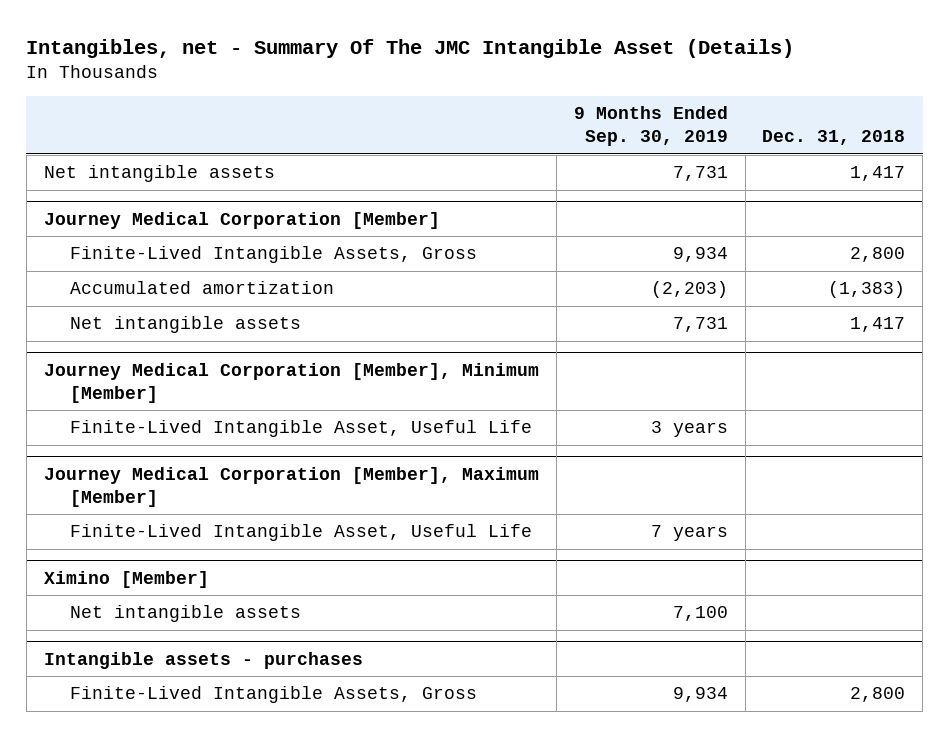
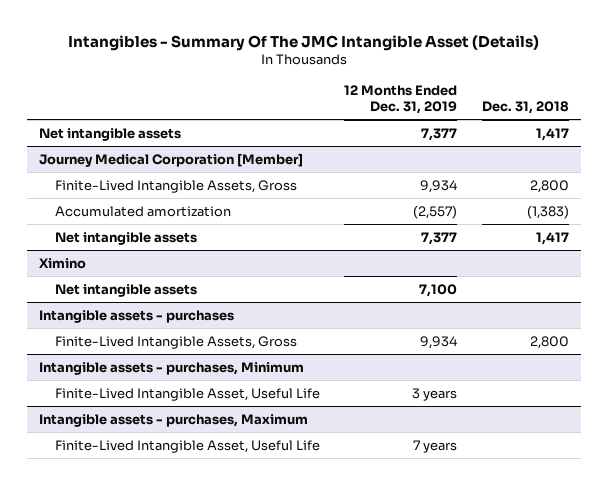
[26,38,795,58] Intangibles, net - Summary Of The JMC Intangible Asset (Details) -> [68,34,540,51] Intangibles - Summary Of The JMC Intangible Asset (Details)
[573,106,728,147] 9 Months Ended Sep. 30, 2019 -> none
none -> [344,84,458,114] 12 Months Ended Dec. 31, 2019
[43,362,539,403] Journey Medical Corporation [Member], Minimum [Member] -> none
[70,420,533,438] Finite-Lived Intangible Asset, Useful Life -> none
[43,466,539,507] Journey Medical Corporation [Member], Maximum [Member] -> none
[70,524,533,542] Finite-Lived Intangible Asset, Useful Life -> none
[43,570,209,588] Ximino [Member] -> [39,257,87,269] Ximino
none -> [39,361,305,375] Intangible assets - purchases, Minimum
none -> [54,387,320,401] Finite-Lived Intangible Asset, Useful Life
none -> [39,413,309,427] Intangible assets - purchases, Maximum
none -> [54,439,320,453] Finite-Lived Intangible Asset, Useful Life

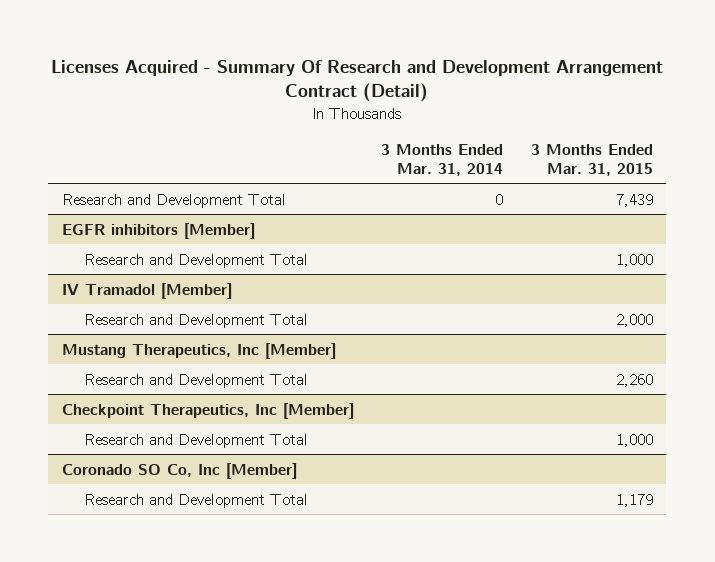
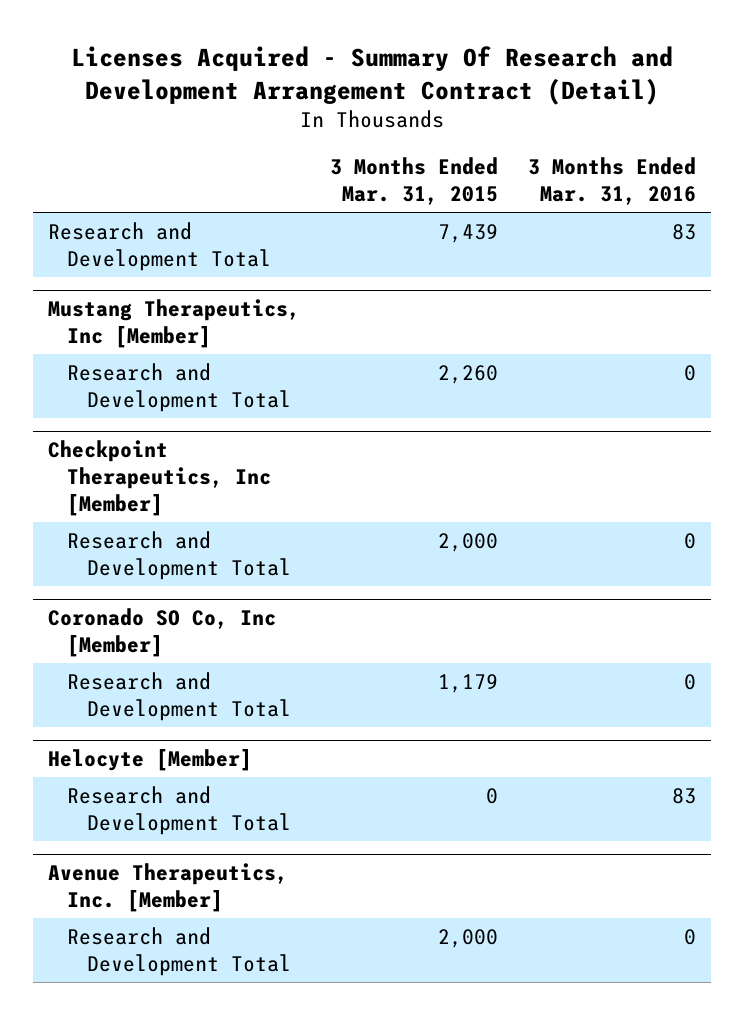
[381,143,504,176] 3 Months Ended Mar. 31, 2014 -> none
none -> [527,157,696,205] 3 Months Ended Mar. 31, 2016
[62,222,256,239] EGFR inhibitors [Member] -> none
[84,253,309,268] Research and Development Total -> none
[62,282,233,299] IV Tramadol [Member] -> none
[84,313,309,328] Research and Development Total -> none
[615,433,653,447] 1,000 -> [437,532,498,552] 2,000
none -> [48,749,253,772] Helocyte [Member]
none -> [67,785,291,835] Research and Development Total
none -> [48,863,289,913] Avenue Therapeutics, Inc. [Member]
none -> [67,926,291,976] Research and Development Total

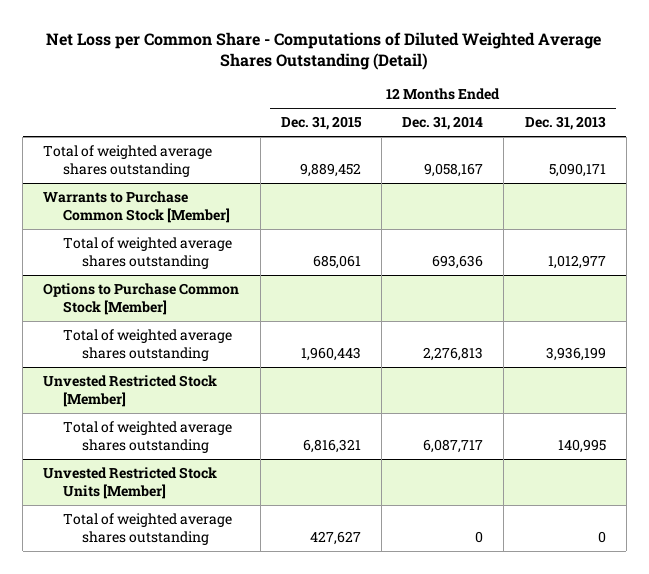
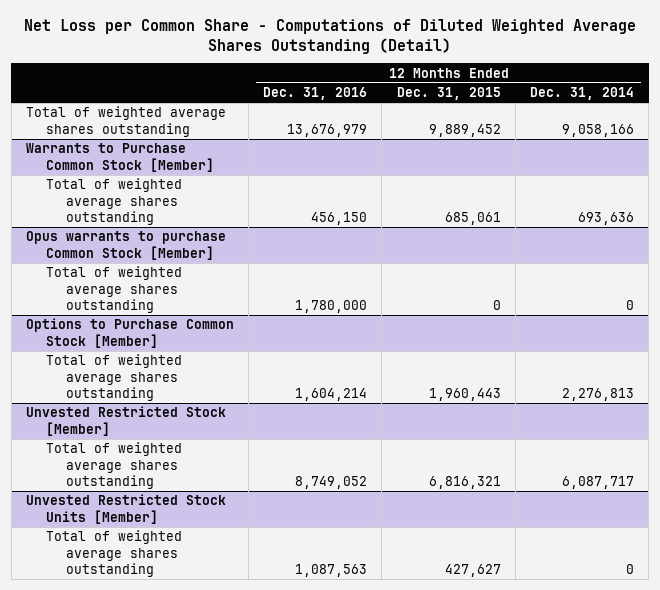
[524,116,606,131] Dec. 31, 2013 -> none
none -> [263,87,368,101] Dec. 31, 2016
[424,162,484,177] 9,058,167 -> [561,123,634,137] 9,058,166
none -> [26,231,227,260] Opus warrants to purchase Common Stock [Member]
none -> [45,266,182,314] Total of weighted average shares outstanding

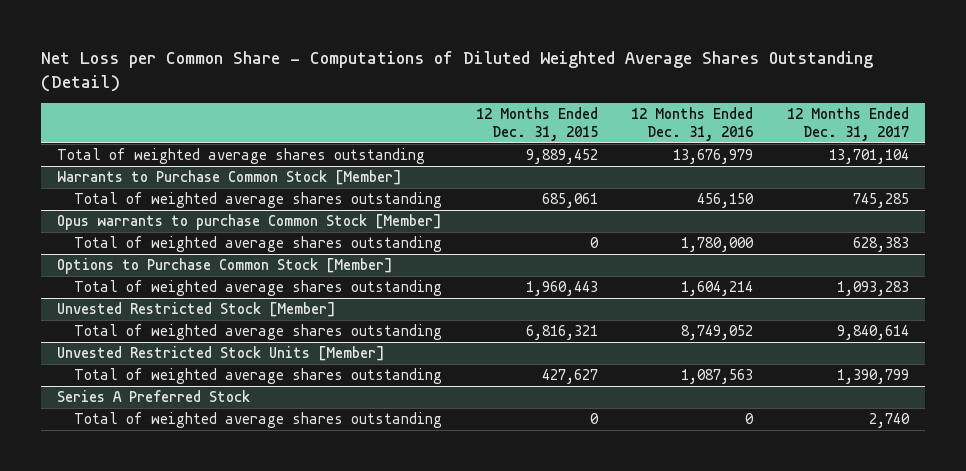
[529,87,634,101] Dec. 31, 2014 -> none
none -> [786,106,909,141] 12 Months Ended Dec. 31, 2017
none -> [57,390,251,403] Series A Preferred Stock
none -> [73,412,442,429] Total of weighted average shares outstanding

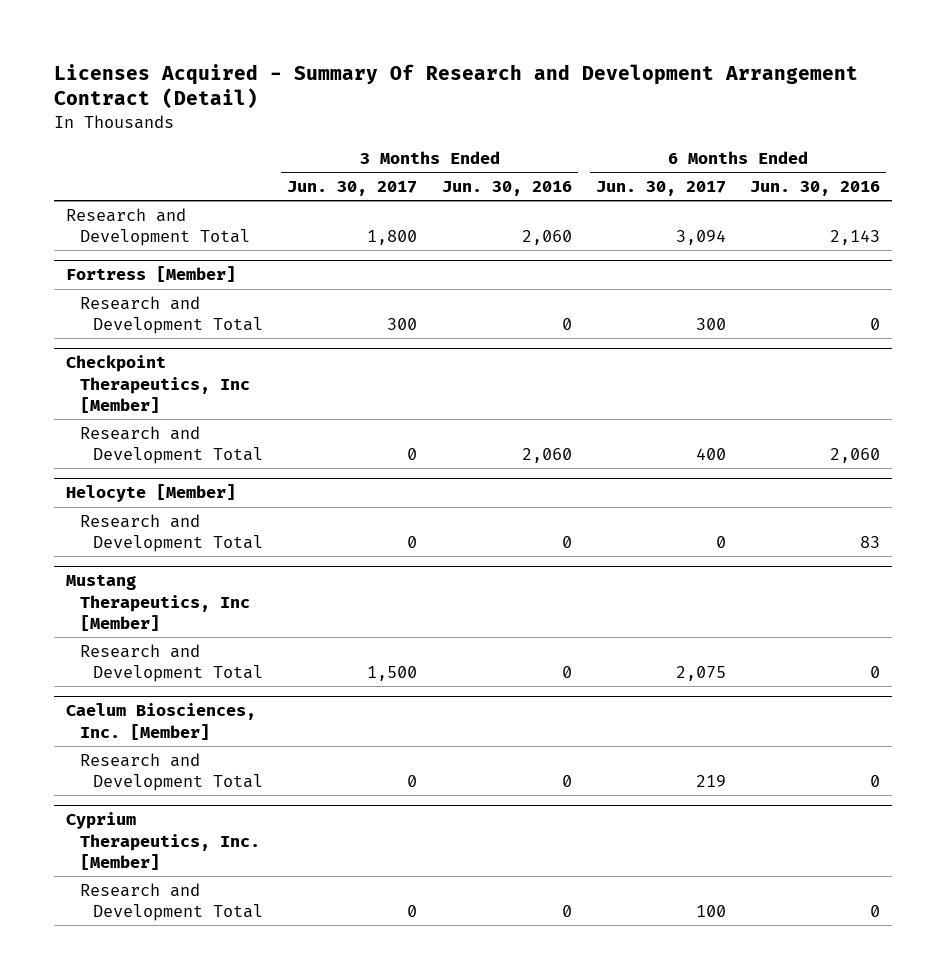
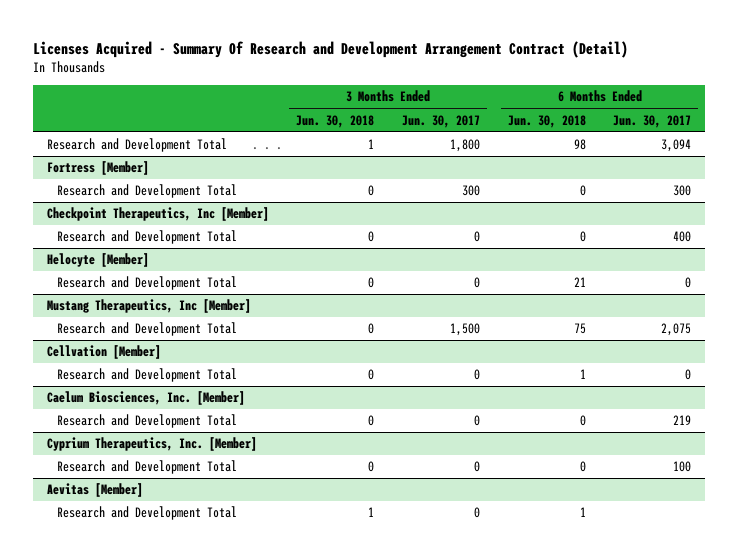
[441,181,572,197] Jun. 30, 2016 -> none
[749,181,880,197] Jun. 30, 2016 -> none
none -> [296,114,375,128] Jun. 30, 2018
none -> [507,114,586,128] Jun. 30, 2018
none -> [46,345,161,360] Cellvation [Member]
none -> [57,368,238,383] Research and Development Total
none -> [46,483,143,498] Aevitas [Member]
none -> [57,506,238,521] Research and Development Total

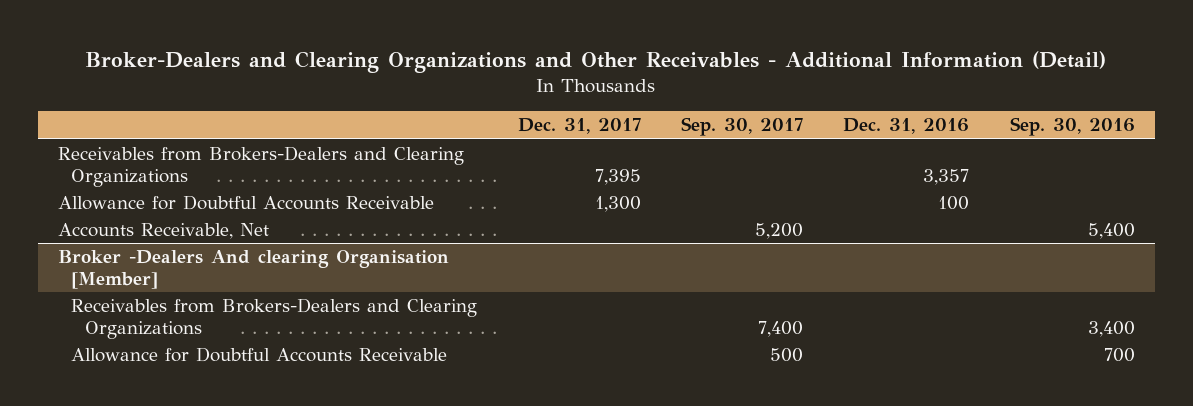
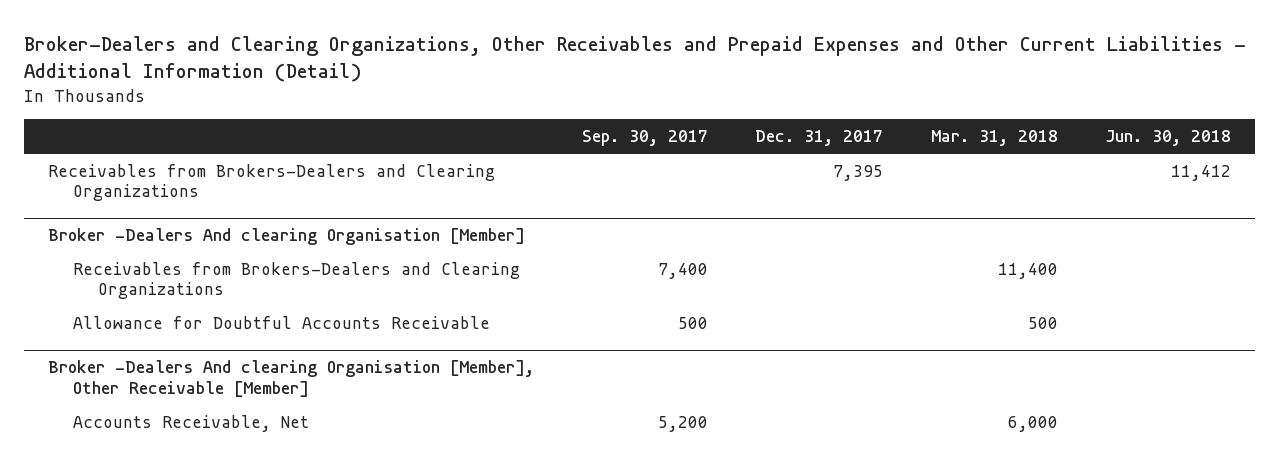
[85,51,1107,74] Broker-Dealers and Clearing Organizations and Other Receivables - Additional Information (Detail) -> [24,36,1247,83] Broker-Dealers and Clearing Organizations, Other Receivables and Prepaid Expenses and Other Current Liabilities - Additional Information (Detail)
[843,118,970,135] Dec. 31, 2016 -> none
[1009,117,1135,137] Sep. 30, 2016 -> none
none -> [930,130,1058,147] Mar. 31, 2018
none -> [1105,130,1232,147] Jun. 30, 2018
[58,195,435,211] Allowance for Doubtful Accounts Receivable -> none
[58,223,270,240] Accounts Receivable, Net -> none
none -> [47,360,534,397] Broker -Dealers And clearing Organisation [Member], Other Receivable [Member]
none -> [72,415,309,433] Accounts Receivable, Net

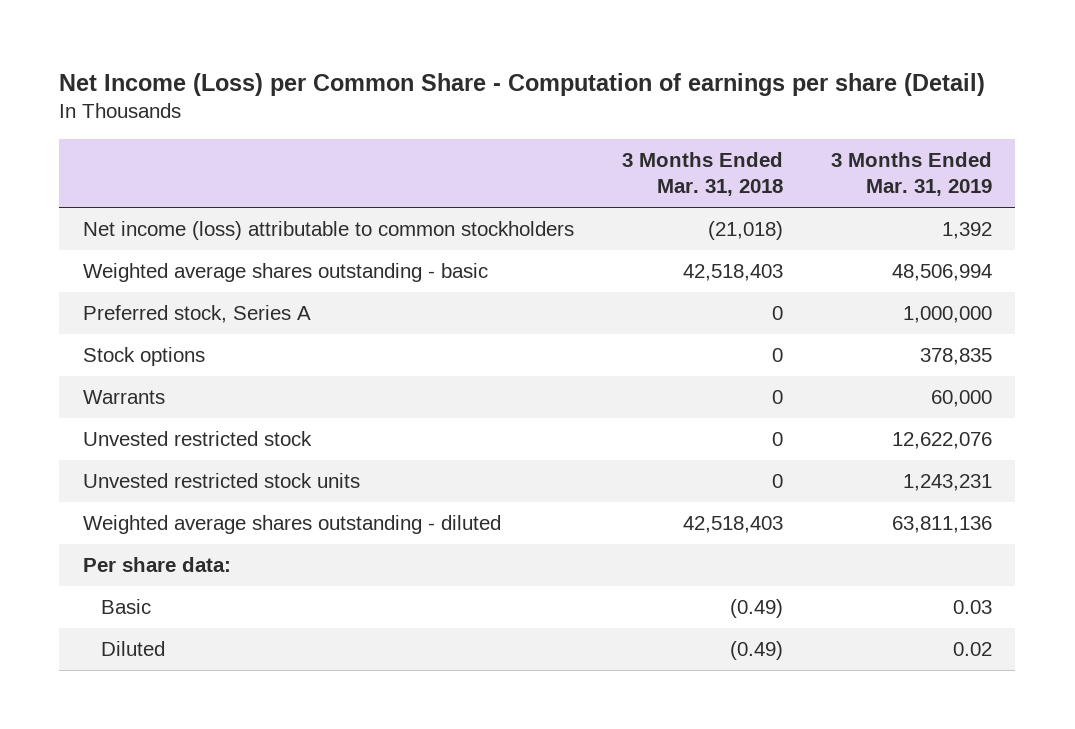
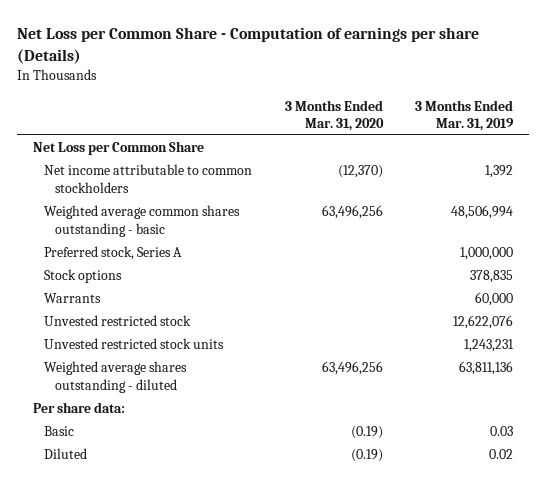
[59,72,986,96] Net Income (Loss) per Common Share - Computation of earnings per share (Detail) -> [17,27,480,65] Net Loss per Common Share - Computation of earnings per share (Details)
[621,151,783,197] 3 Months Ended Mar. 31, 2018 -> none
none -> [284,99,384,131] 3 Months Ended Mar. 31, 2020
none -> [33,141,205,156] Net Loss per Common Share
[83,221,575,241] Net income (loss) attributable to common stockholders -> [44,164,253,193] Net income attributable to common stockholders
[83,263,489,283] Weighted average shares outstanding - basic -> [44,205,241,237] Weighted average common shares outstanding - basic

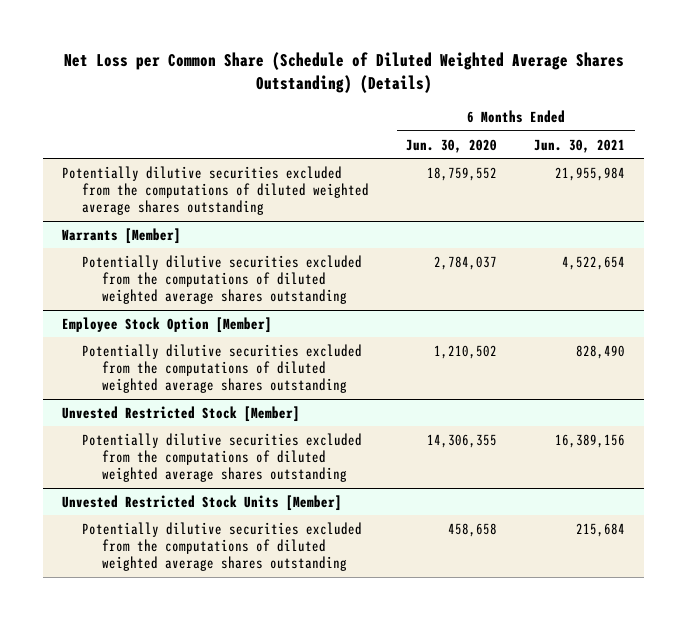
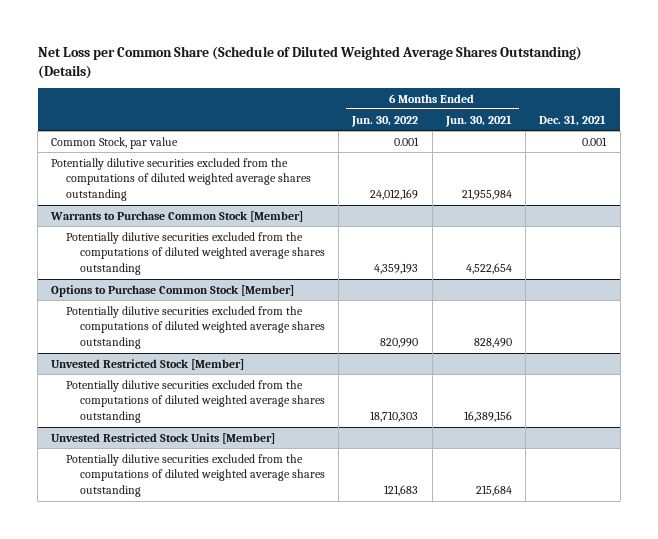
[406,138,498,153] Jun. 30, 2020 -> none
none -> [351,115,419,127] Jun. 30, 2022
none -> [539,114,607,126] Dec. 31, 2021
none -> [51,136,179,149] Common Stock, par value
[61,227,181,244] Warrants [Member] -> [50,210,304,222] Warrants to Purchase Common Stock [Member]
[61,316,272,333] Employee Stock Option [Member] -> [51,284,295,297] Options to Purchase Common Stock [Member]

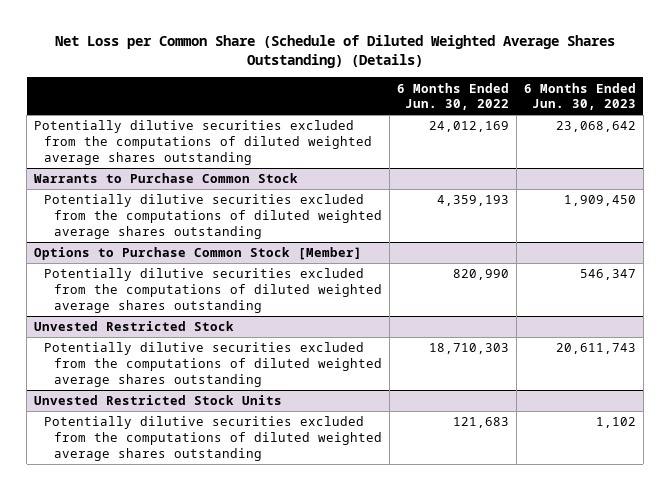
[444,114,512,127] Jun. 30, 2021 -> none
[539,114,607,126] Dec. 31, 2021 -> none
none -> [523,82,636,111] 6 Months Ended Jun. 30, 2023
[51,136,179,149] Common Stock, par value -> none
[50,210,304,222] Warrants to Purchase Common Stock [Member] -> [34,173,299,184] Warrants to Purchase Common Stock
[51,358,245,370] Unvested Restricted Stock [Member] -> [34,321,235,332] Unvested Restricted Stock
[51,432,276,444] Unvested Restricted Stock Units [Member] -> [34,395,283,406] Unvested Restricted Stock Units

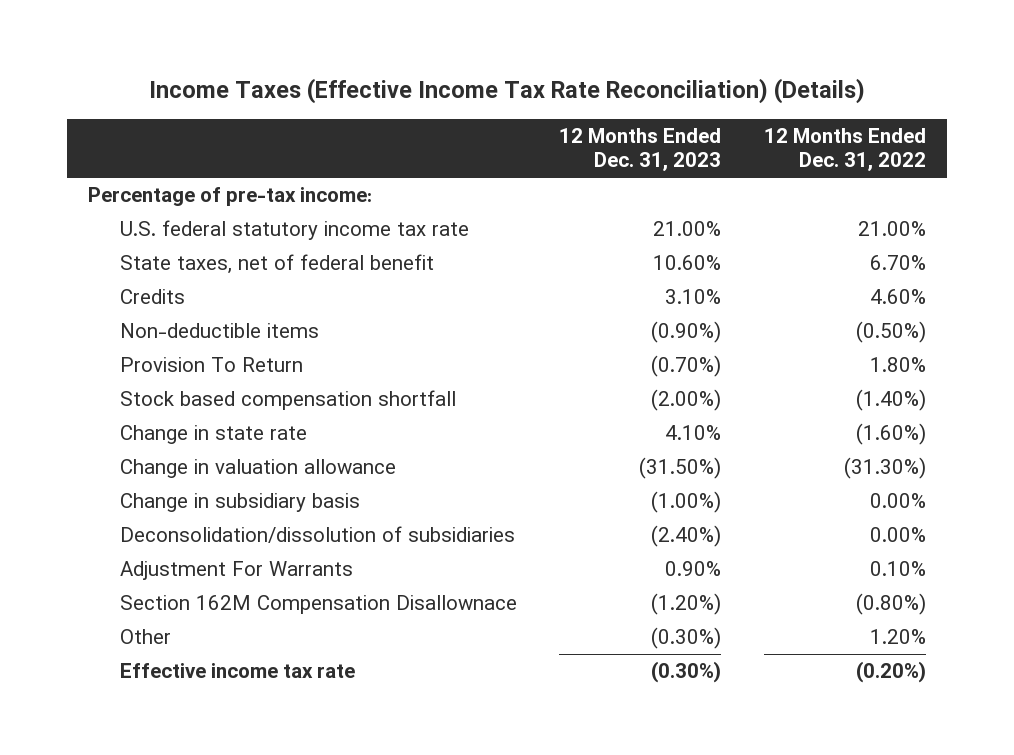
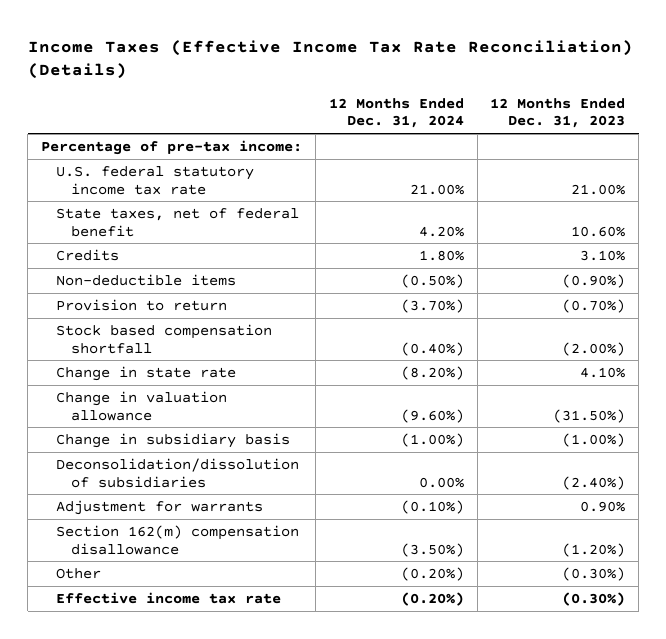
[763,128,926,172] 12 Months Ended Dec. 31, 2022 -> none
none -> [328,97,464,129] 12 Months Ended Dec. 31, 2024
[120,357,304,373] Provision To Return -> [55,298,227,311] Provision to return
[120,561,354,581] Adjustment For Warrants -> [55,499,263,515] Adjustment for warrants
[120,595,518,615] Section 162M Compensation Disallownace -> [55,524,299,555] Section 162(m) compensation disallowance

